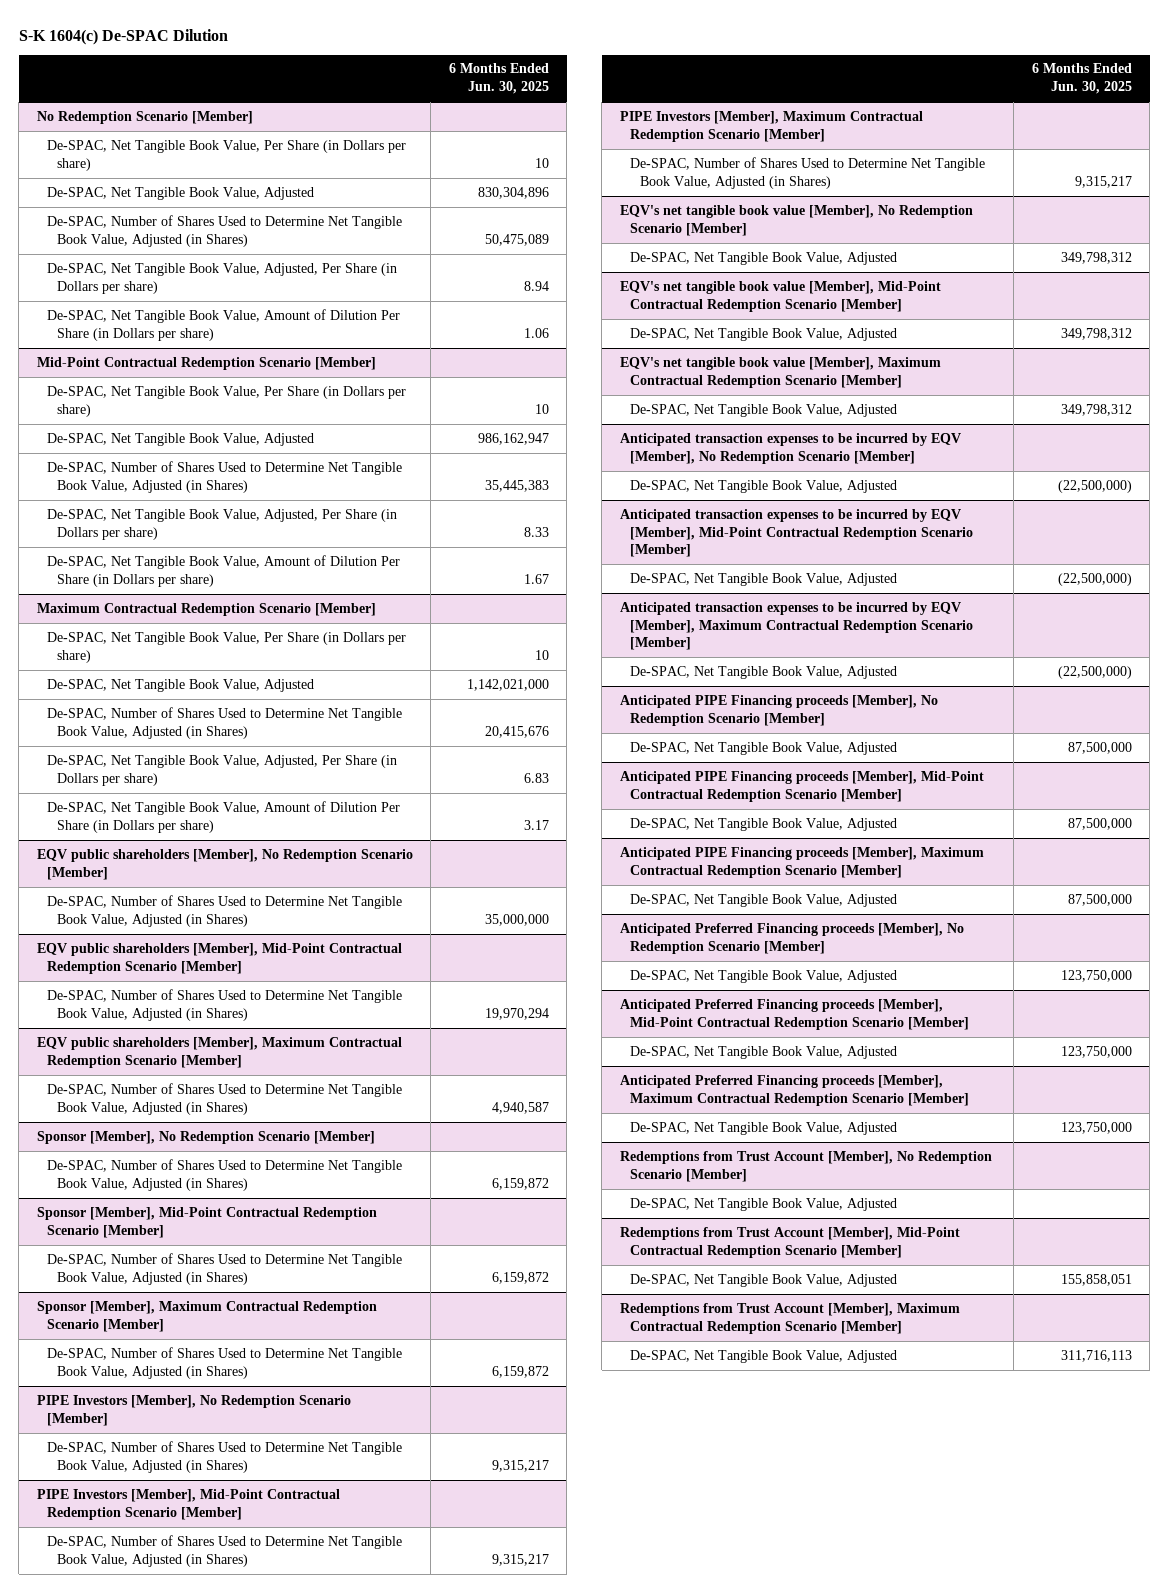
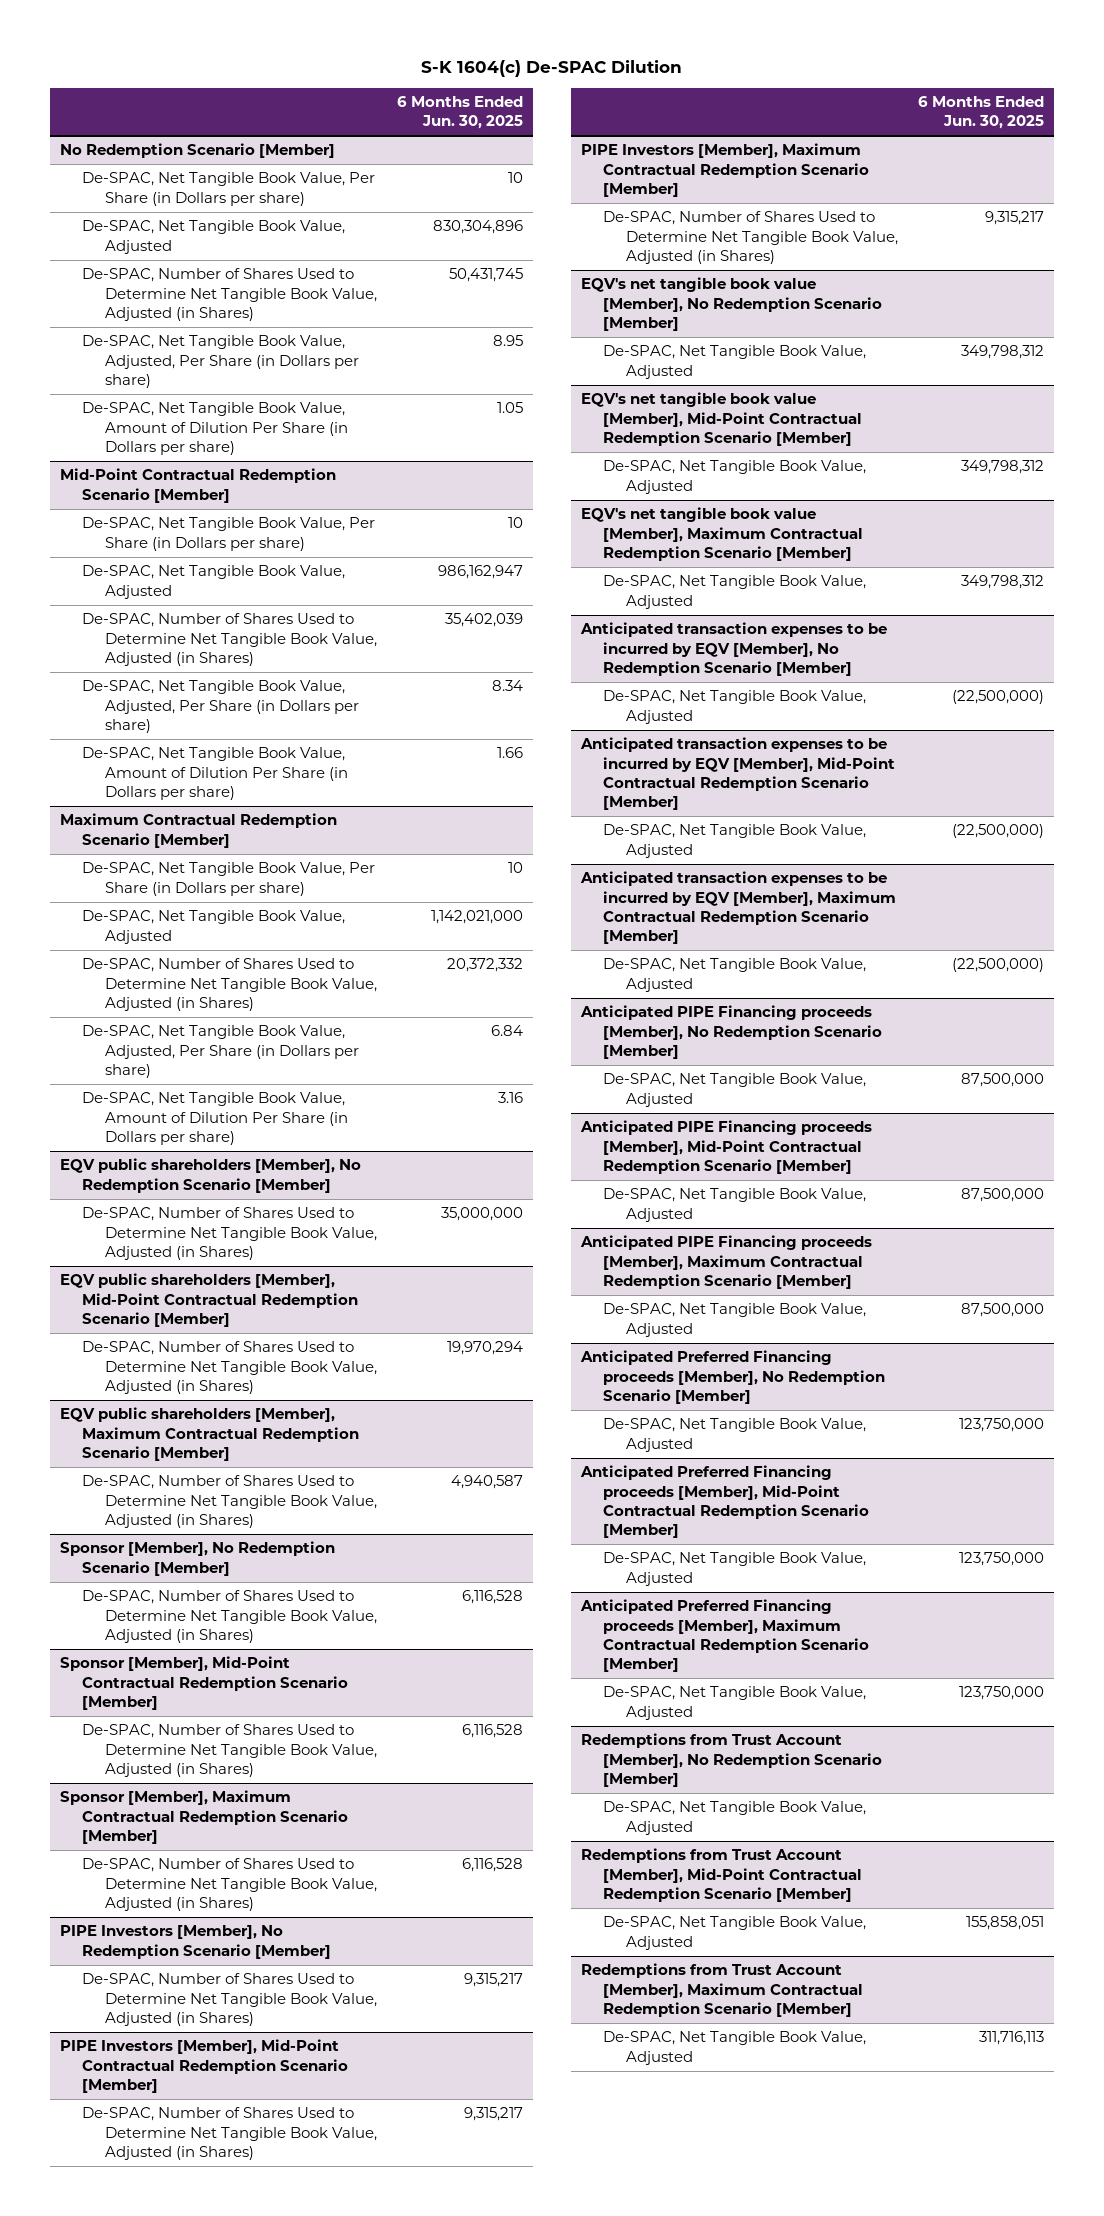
[484,233,549,246] 50,475,089 -> [449,268,524,283] 50,431,745
[523,280,549,291] 8.94 -> [493,335,524,347] 8.95
[523,327,549,338] 1.06 -> [497,402,524,414] 1.05
[484,479,549,492] 35,445,383 -> [445,613,524,628] 35,402,039
[523,526,549,537] 8.33 -> [492,680,524,692] 8.34
[523,573,549,584] 1.67 -> [497,747,524,759] 1.66
[484,725,549,738] 20,415,676 -> [447,958,524,973] 20,372,332
[523,772,549,783] 6.83 -> [491,1025,524,1037] 6.84
[523,819,549,830] 3.17 -> [498,1092,524,1104] 3.16
[491,1177,549,1190] 6,159,872 -> [462,1590,524,1605] 6,116,528
[491,1271,549,1284] 6,159,872 -> [462,1724,524,1739] 6,116,528
[491,1365,549,1378] 6,159,872 -> [462,1858,524,1873] 6,116,528

